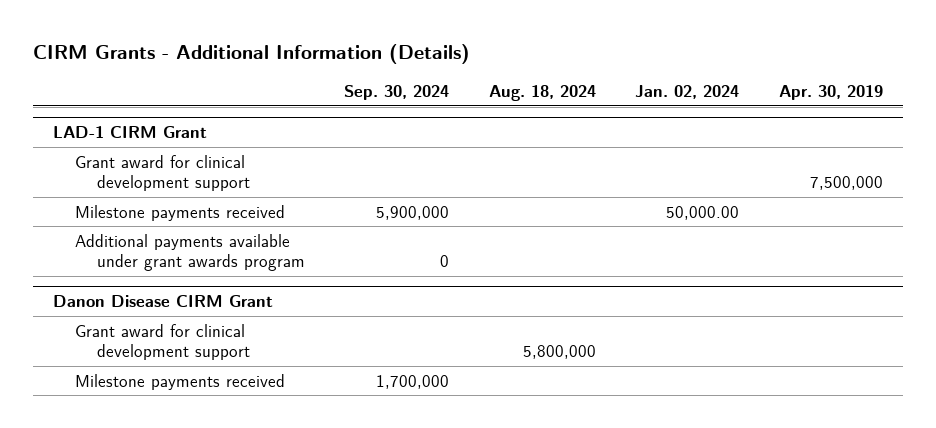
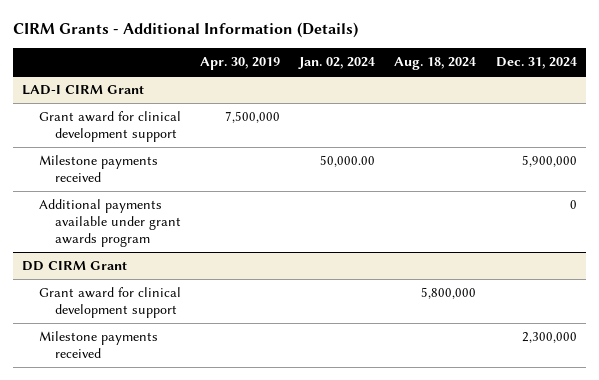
[344,84,450,100] Sep. 30, 2024 -> none
none -> [495,57,577,70] Dec. 31, 2024
[52,125,207,138] LAD-1 CIRM Grant -> [22,84,145,95] LAD-I CIRM Grant
[52,294,273,307] Danon Disease CIRM Grant -> [22,260,128,271] DD CIRM Grant

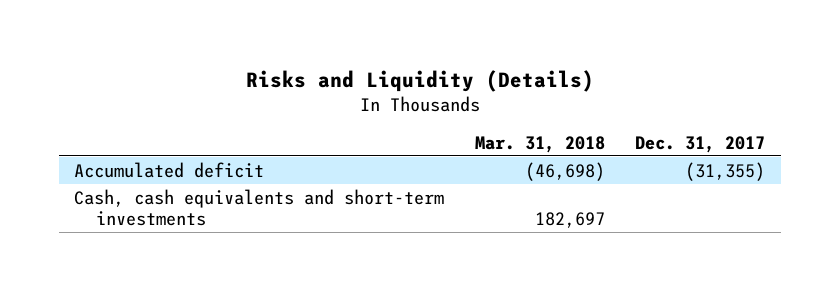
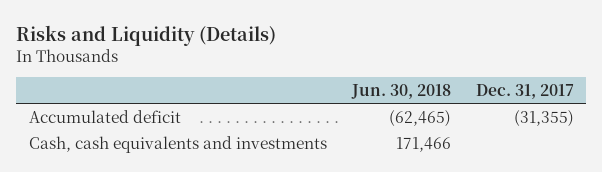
[474,135,605,153] Mar. 31, 2018 -> none
none -> [350,83,451,99] Jun. 30, 2018
[73,188,444,227] Cash, cash equivalents and short-term investments -> [28,135,327,153] Cash, cash equivalents and investments

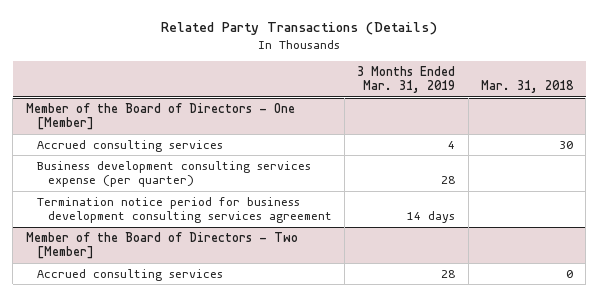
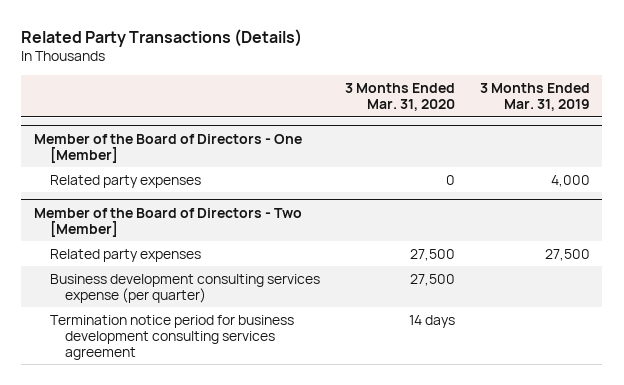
[481,80,575,94] Mar. 31, 2018 -> none
none -> [344,82,455,111] 3 Months Ended Mar. 31, 2020
[36,139,223,152] Accrued consulting services -> none
[36,160,311,188] Business development consulting services expense (per quarter) -> none
[36,196,332,224] Termination notice period for business development consulting services agreement -> none
none -> [49,174,201,188] Related party expenses
[36,268,223,281] Accrued consulting services -> none
none -> [49,248,201,262] Related party expenses
none -> [49,273,320,303] Business development consulting services expense (per quarter)
none -> [49,314,294,360] Termination notice period for business development consulting services agreement

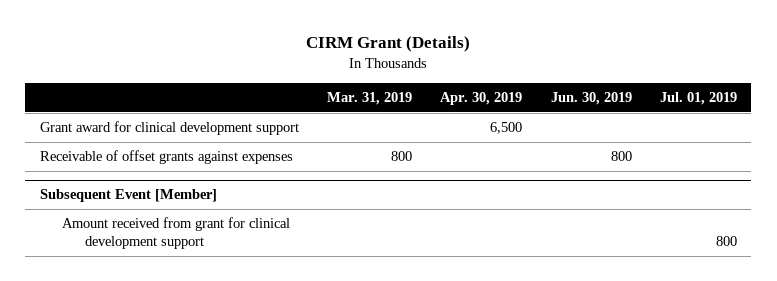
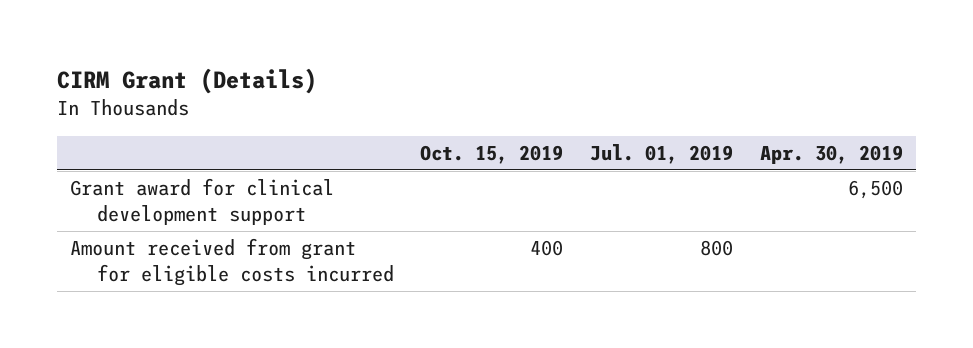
[326,91,412,105] Mar. 31, 2019 -> none
[550,91,632,105] Jun. 30, 2019 -> none
none -> [420,144,564,164] Oct. 15, 2019
[39,150,293,165] Receivable of offset grants against expenses -> none
[39,189,217,203] Subsequent Event [Member] -> none
[62,217,291,250] Amount received from grant for clinical development support -> none
none -> [70,238,394,287] Amount received from grant for eligible costs incurred

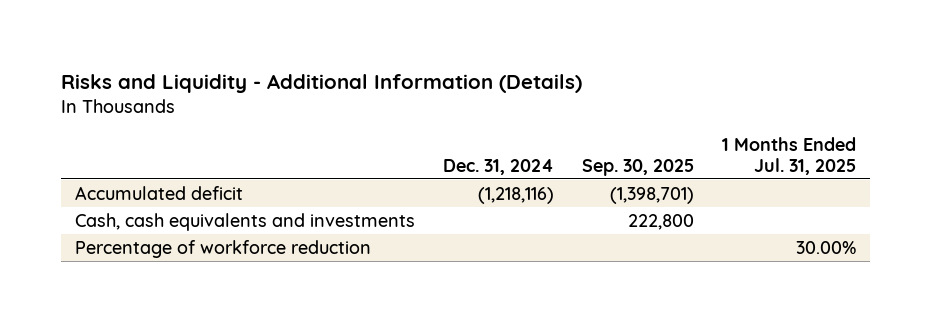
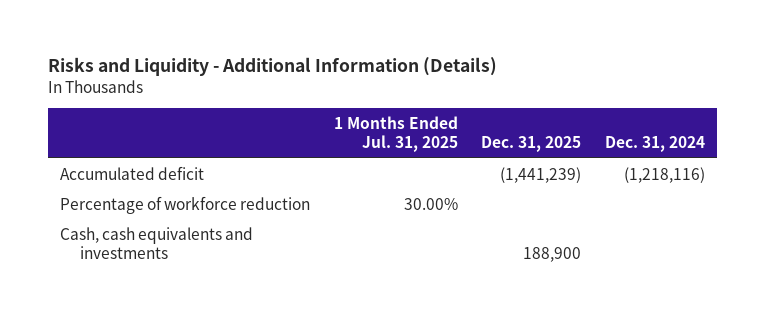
[582,158,695,176] Sep. 30, 2025 -> none
none -> [481,136,582,153] Dec. 31, 2025
[75,212,416,231] Cash, cash equivalents and investments -> [59,226,253,260] Cash, cash equivalents and investments

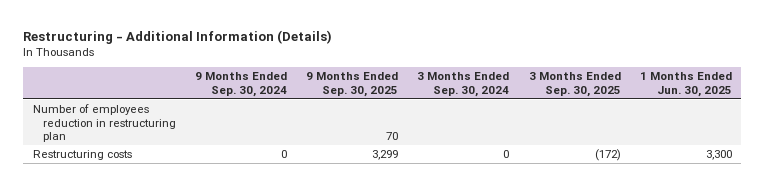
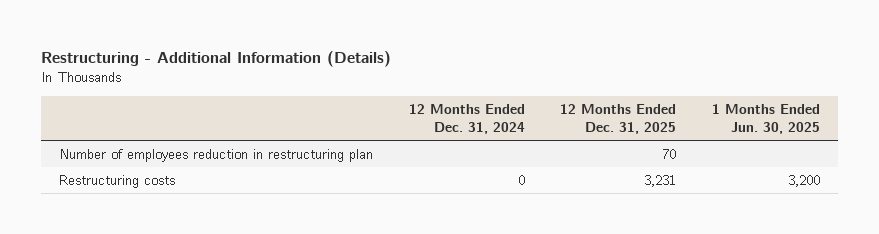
[195,72,288,98] 9 Months Ended Sep. 30, 2024 -> none
[306,72,399,98] 9 Months Ended Sep. 30, 2025 -> none
[417,72,510,98] 3 Months Ended Sep. 30, 2024 -> none
[528,72,621,98] 3 Months Ended Sep. 30, 2025 -> none
none -> [408,103,525,135] 12 Months Ended Dec. 31, 2024
none -> [560,103,677,135] 12 Months Ended Dec. 31, 2025
[705,149,732,160] 3,300 -> [788,174,821,187] 3,200

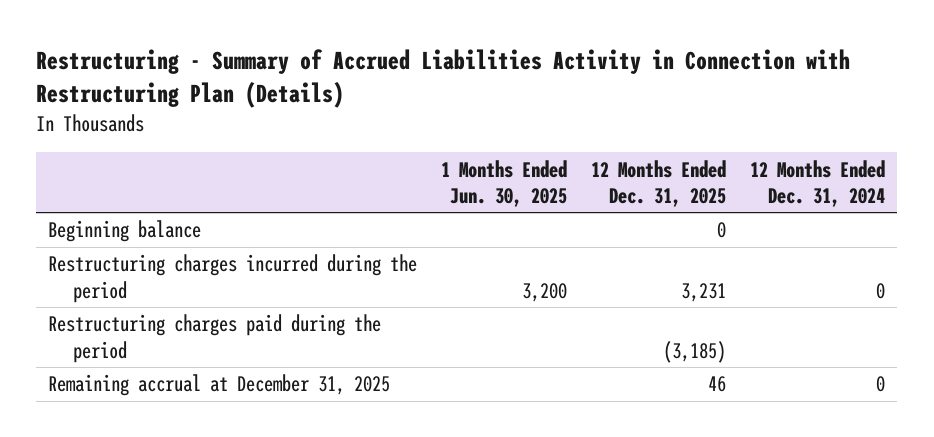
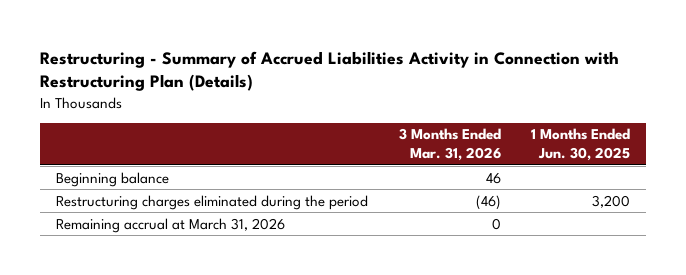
[591,159,727,207] 12 Months Ended Dec. 31, 2025 -> none
[750,159,886,207] 12 Months Ended Dec. 31, 2024 -> none
none -> [398,128,501,162] 3 Months Ended Mar. 31, 2026
[48,314,382,363] Restructuring charges paid during the period -> none
[48,254,418,303] Restructuring charges incurred during the period -> [55,194,368,210] Restructuring charges eliminated during the period
[48,374,391,397] Remaining accrual at December 31, 2025 -> [55,217,285,233] Remaining accrual at March 31, 2026

